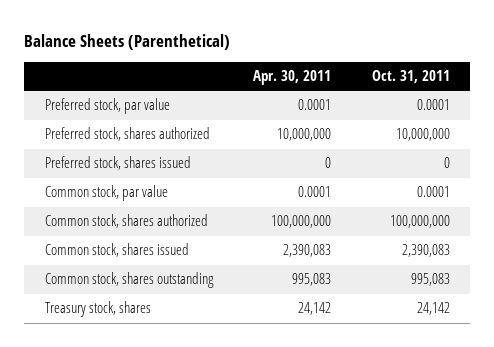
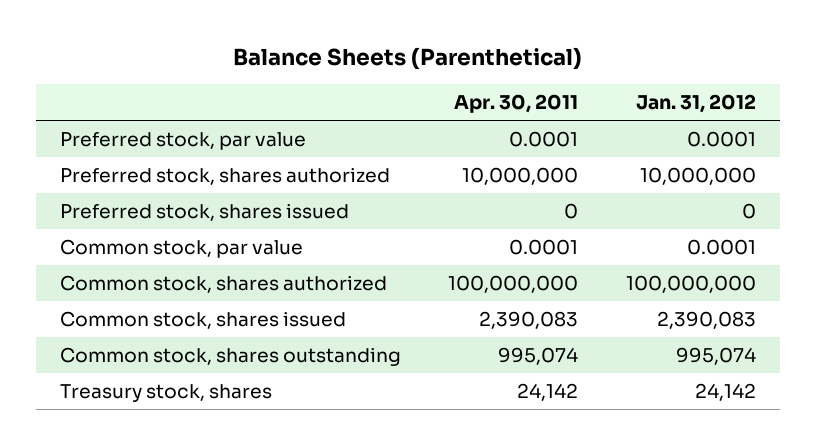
[371,70,450,84] Oct. 31, 2011 -> none
none -> [636,94,757,114] Jan. 31, 2012
[292,273,332,287] 995,083 -> [498,346,579,365] 995,074

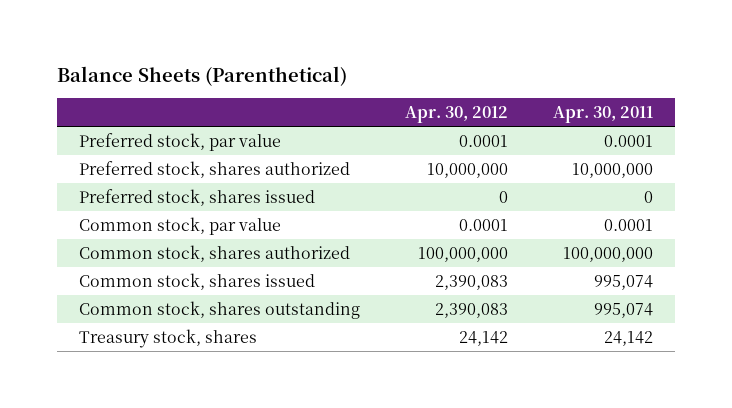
[636,94,757,114] Jan. 31, 2012 -> none
none -> [404,105,508,123] Apr. 30, 2012
[479,310,579,329] 2,390,083 -> [593,275,653,291] 995,074

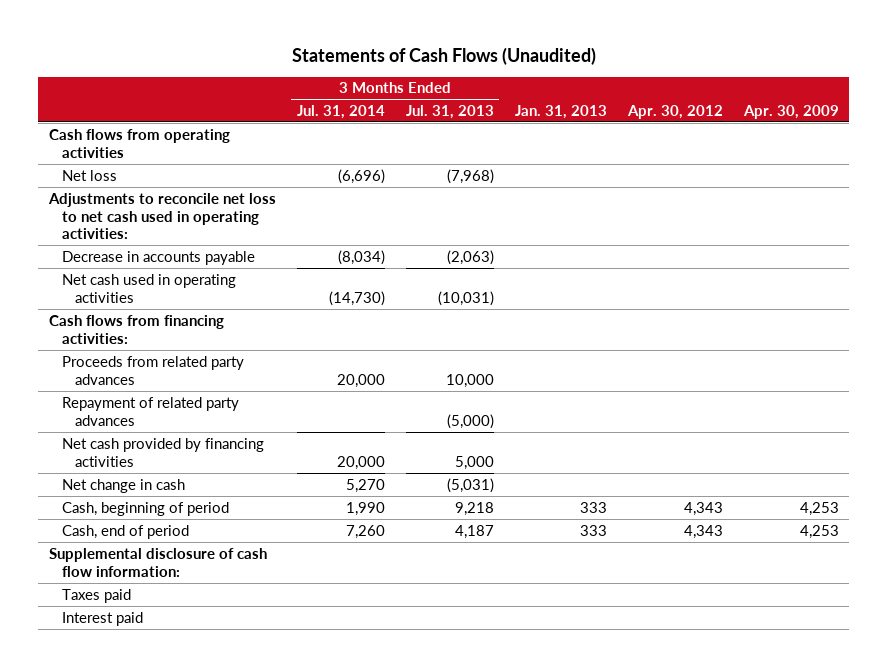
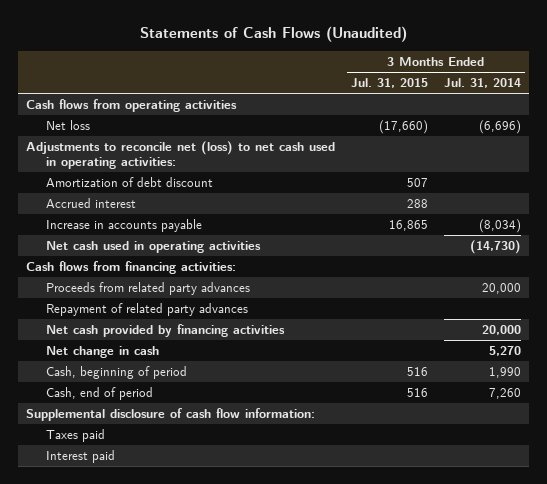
[405,105,494,120] Jul. 31, 2013 -> none
[514,105,607,120] Jan. 31, 2013 -> none
[626,105,723,120] Apr. 30, 2012 -> none
[742,105,839,120] Apr. 30, 2009 -> none
none -> [351,77,429,88] Jul. 31, 2015
[47,192,276,240] Adjustments to reconcile net loss to net cash used in operating activities: -> [26,140,336,169] Adjustments to reconcile net (loss) to net cash used in operating activities:
none -> [45,176,213,187] Amortization of debt discount
none -> [45,197,136,208] Accrued interest
[61,250,255,265] Decrease in accounts payable -> [45,218,202,232] Increase in accounts payable

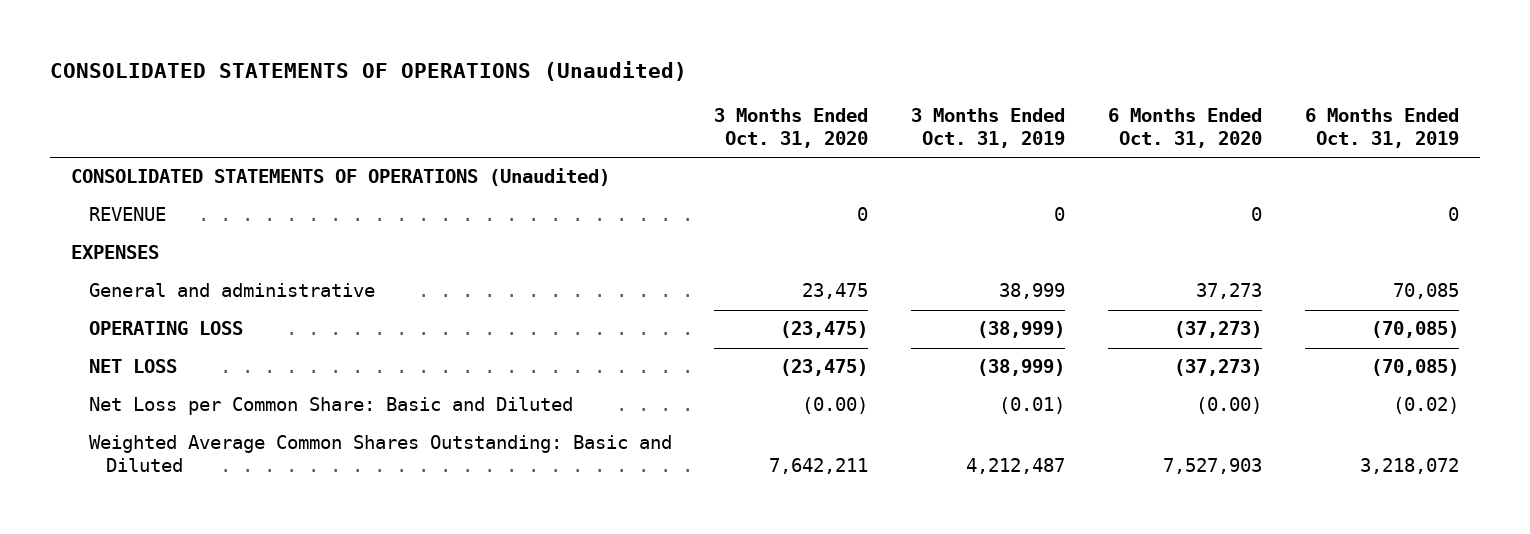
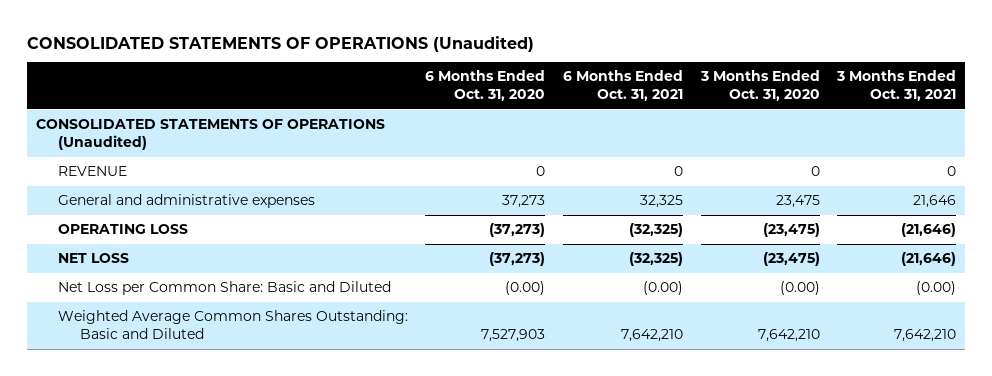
[911,108,1066,149] 3 Months Ended Oct. 31, 2019 -> none
[1304,108,1459,149] 6 Months Ended Oct. 31, 2019 -> none
none -> [563,70,684,102] 6 Months Ended Oct. 31, 2021
none -> [836,70,957,102] 3 Months Ended Oct. 31, 2021
[71,245,160,260] EXPENSES -> none
[88,283,375,298] General and administrative -> [57,194,315,209] General and administrative expenses
[769,458,869,475] 7,642,211 -> [757,329,820,343] 7,642,210

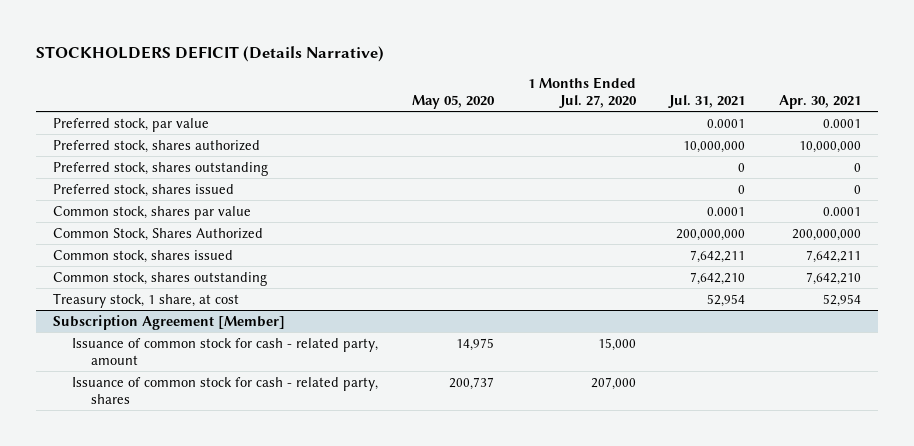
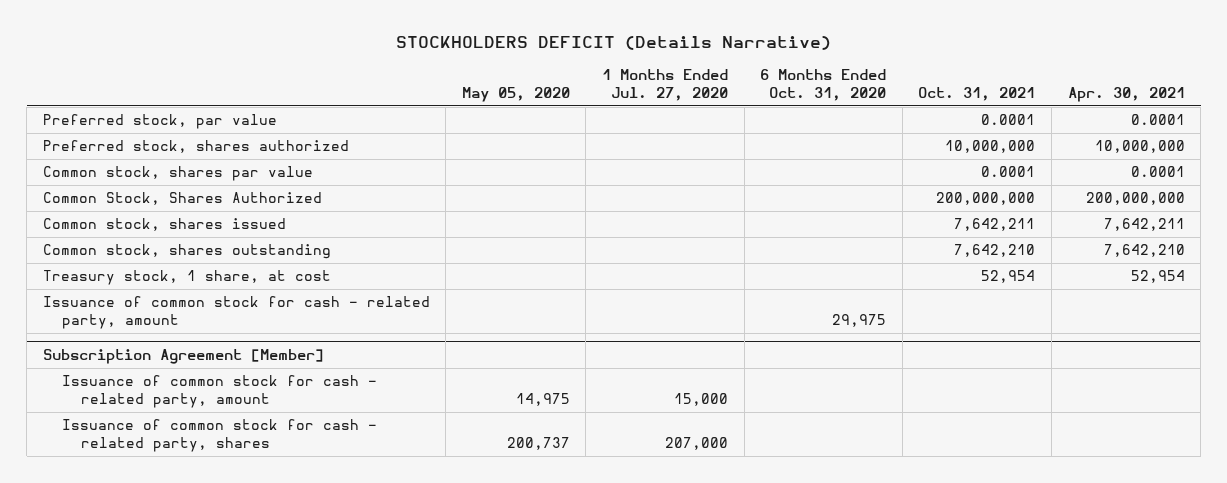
[668,95,746,109] Jul. 31, 2021 -> none
none -> [760,69,887,102] 6 Months Ended Oct. 31, 2020
none -> [918,87,1036,102] Oct. 31, 2021
[52,161,268,176] Preferred stock, shares outstanding -> none
[52,183,234,197] Preferred stock, shares issued -> none
none -> [42,296,430,330] Issuance of common stock for cash - related party, amount

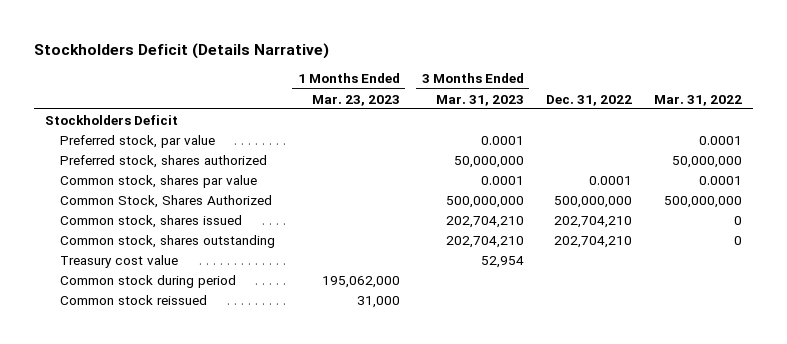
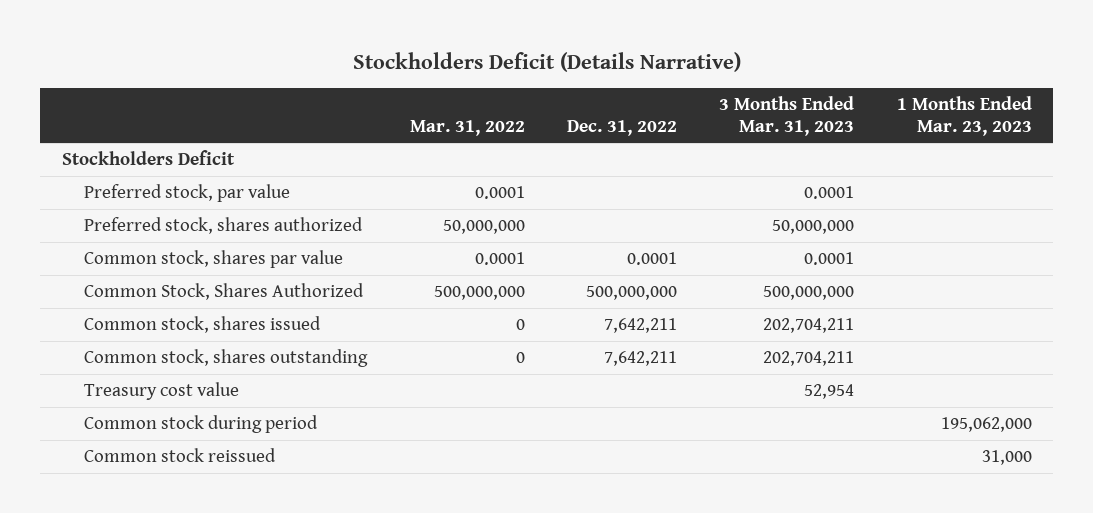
[445,215,524,228] 202,704,210 -> [763,318,855,334] 202,704,211
[554,215,633,228] 202,704,210 -> [603,318,677,334] 7,642,211
[445,235,524,248] 202,704,210 -> [763,351,855,367] 202,704,211
[554,235,633,248] 202,704,210 -> [603,351,677,367] 7,642,211

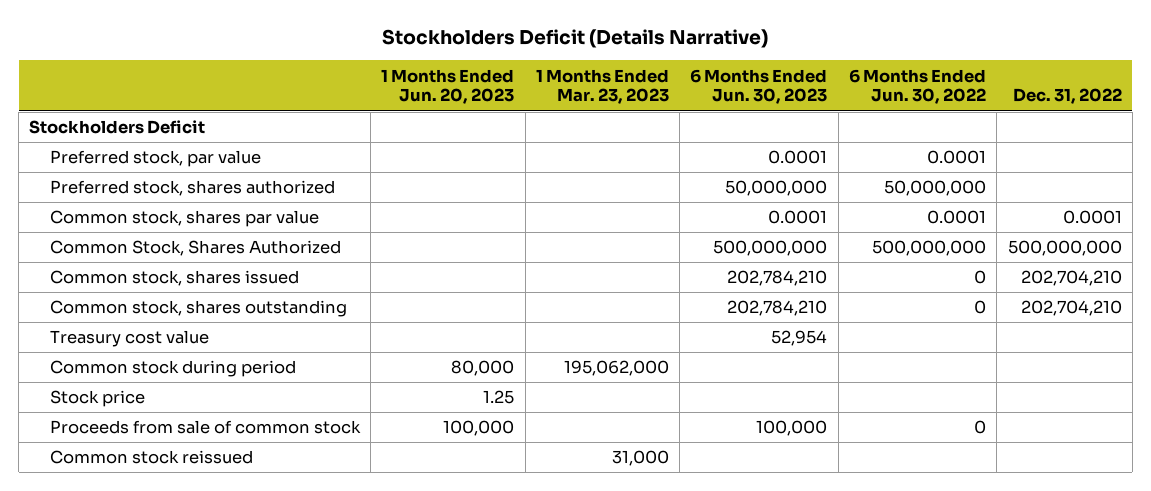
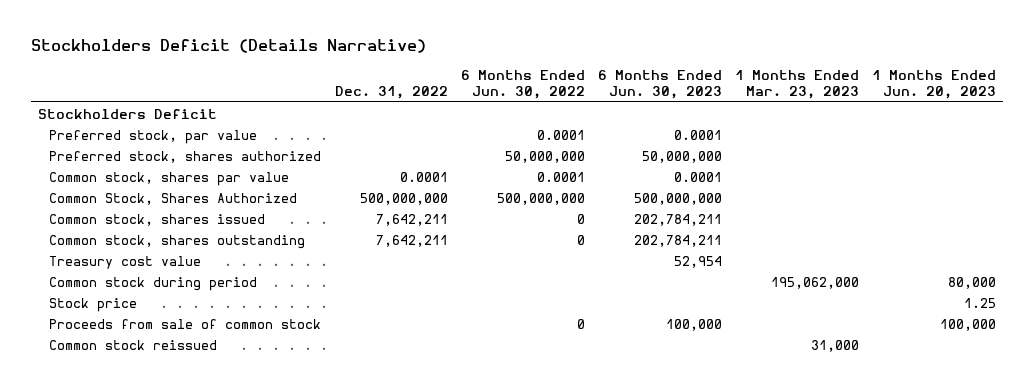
[727,270,828,287] 202,784,210 -> [633,213,722,226] 202,784,211
[1020,270,1122,287] 202,704,210 -> [375,213,448,226] 7,642,211
[727,300,828,317] 202,784,210 -> [633,234,722,247] 202,784,211
[1020,300,1122,317] 202,704,210 -> [375,234,448,247] 7,642,211

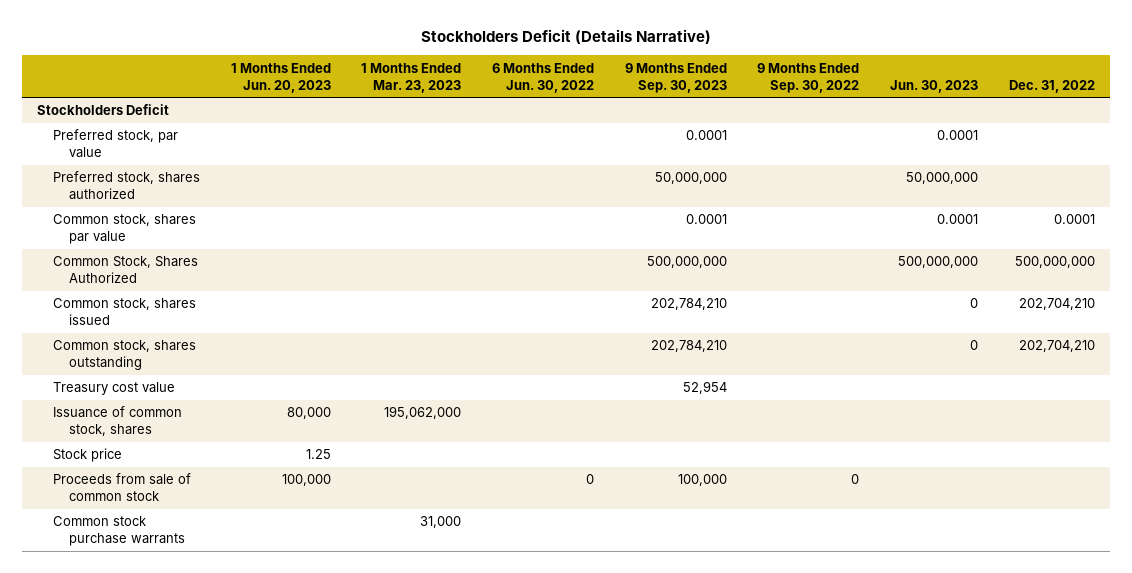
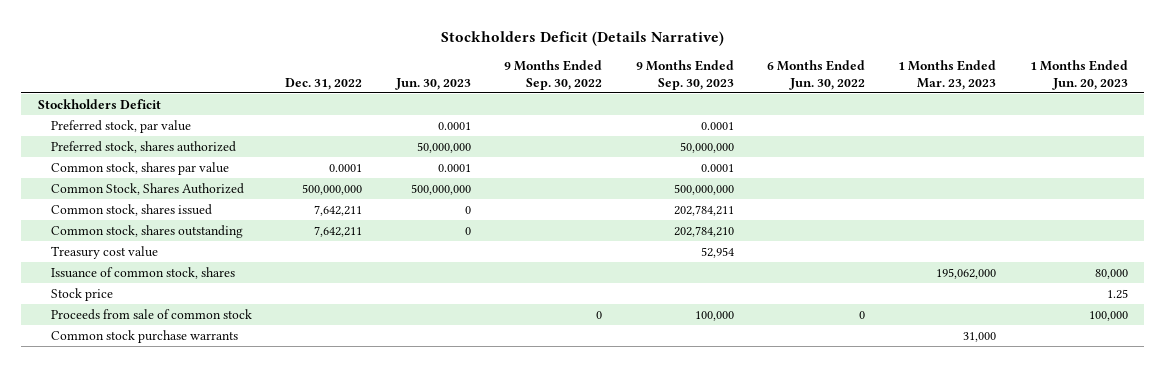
[650,298,727,311] 202,784,210 -> [673,204,734,216] 202,784,211
[1018,298,1095,311] 202,704,210 -> [314,204,363,216] 7,642,211
[1018,340,1095,353] 202,704,210 -> [314,225,363,237] 7,642,211

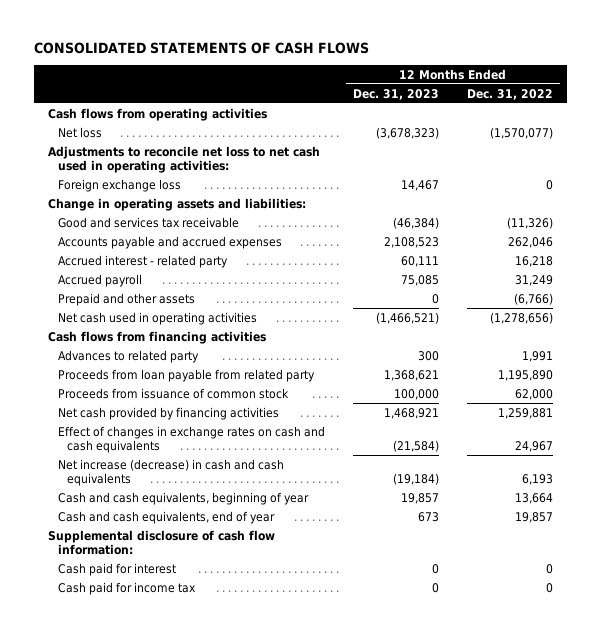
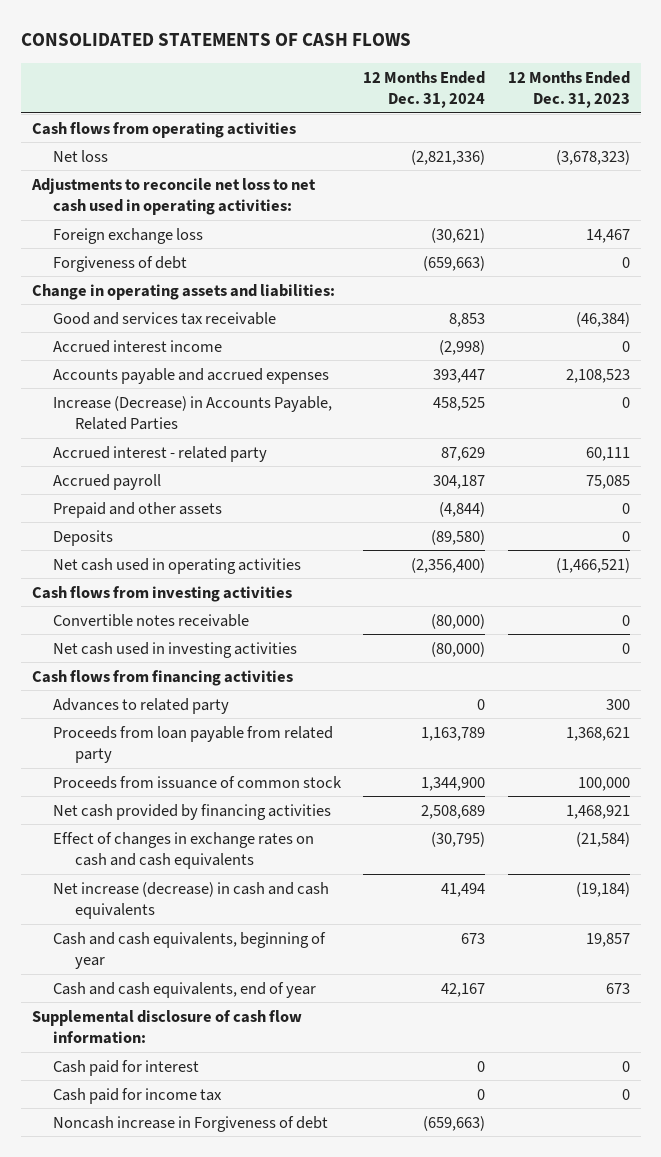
[466,88,553,100] Dec. 31, 2022 -> none
none -> [363,70,486,109] 12 Months Ended Dec. 31, 2024
none -> [53,255,188,272] Forgiveness of debt
none -> [53,339,223,353] Accrued interest income
none -> [53,395,333,431] Increase (Decrease) in Accounts Payable, Related Parties
none -> [53,529,114,546] Deposits
none -> [31,585,292,602] Cash flows from investing activities
none -> [53,613,250,627] Convertible notes receivable
none -> [53,641,298,658] Net cash used in investing activities
none -> [53,1115,329,1132] Noncash increase in Forgiveness of debt

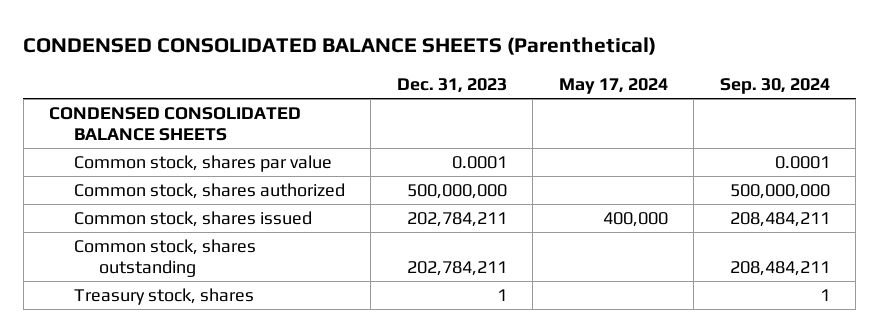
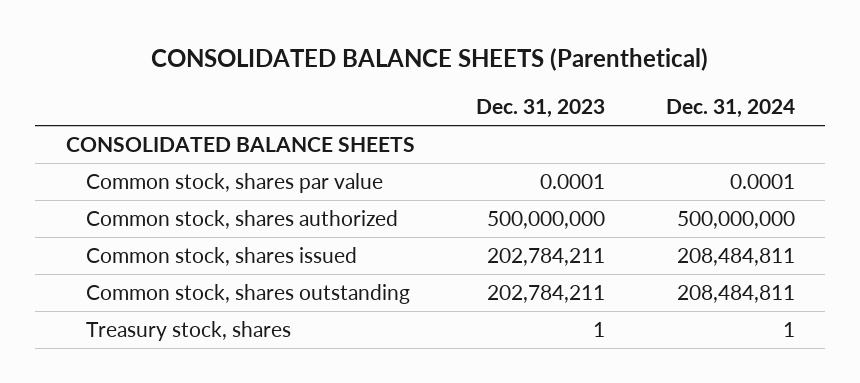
[23,36,657,55] CONDENSED CONSOLIDATED BALANCE SHEETS (Parenthetical) -> [151,48,709,72] CONSOLIDATED BALANCE SHEETS (Parenthetical)
[558,77,668,94] May 17, 2024 -> none
[719,77,830,94] Sep. 30, 2024 -> none
none -> [665,99,795,119] Dec. 31, 2024
[49,107,302,142] CONDENSED CONSOLIDATED BALANCE SHEETS -> [65,137,415,153] CONSOLIDATED BALANCE SHEETS

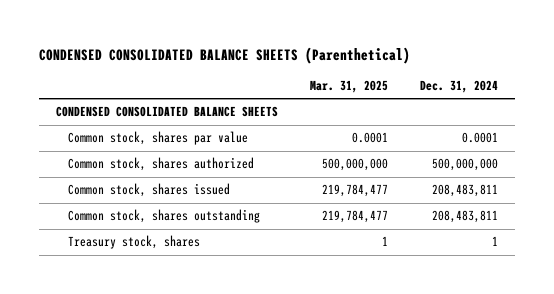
[151,48,709,72] CONSOLIDATED BALANCE SHEETS (Parenthetical) -> [39,46,411,64] CONDENSED CONSOLIDATED BALANCE SHEETS (Parenthetical)
[475,99,605,119] Dec. 31, 2023 -> none
none -> [310,80,389,94] Mar. 31, 2025
[65,137,415,153] CONSOLIDATED BALANCE SHEETS -> [55,106,278,118] CONDENSED CONSOLIDATED BALANCE SHEETS
[676,248,795,267] 208,484,811 -> [432,184,499,198] 208,483,811
[676,285,795,304] 208,484,811 -> [432,210,499,224] 208,483,811

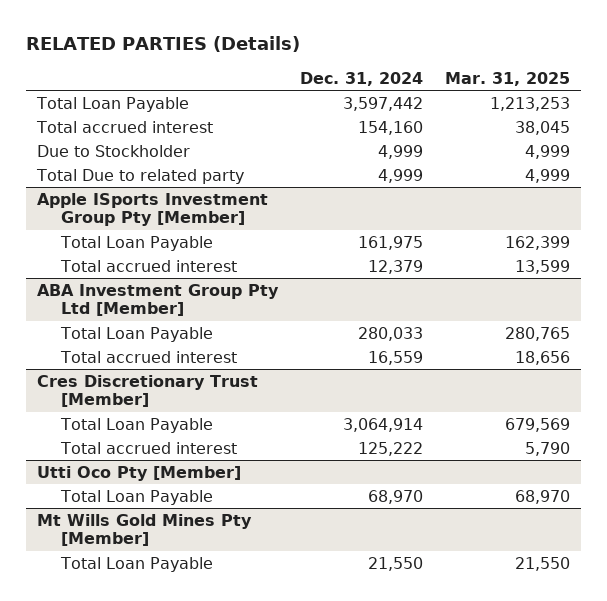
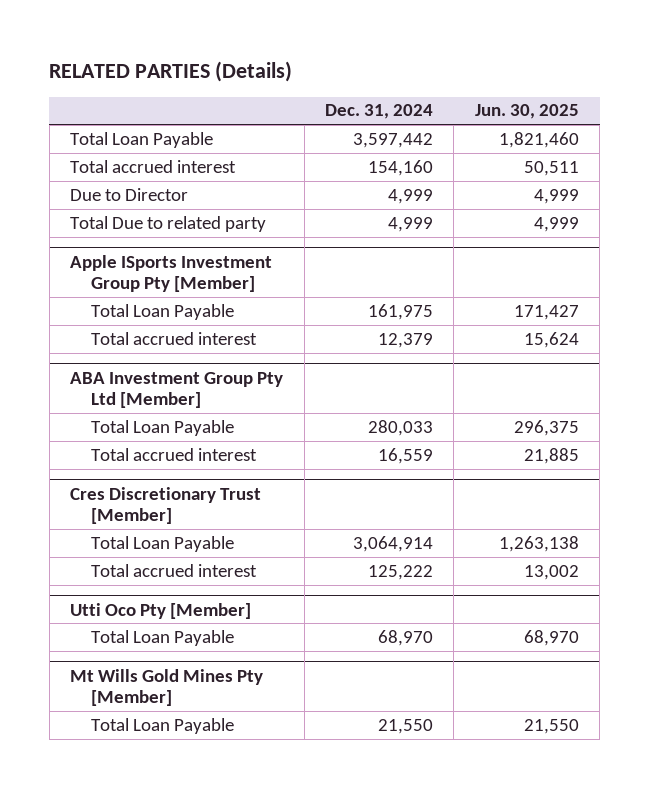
[445,71,571,86] Mar. 31, 2025 -> none
none -> [474,104,579,120] Jun. 30, 2025
[37,144,191,157] Due to Stockholder -> [70,187,189,201] Due to Director

